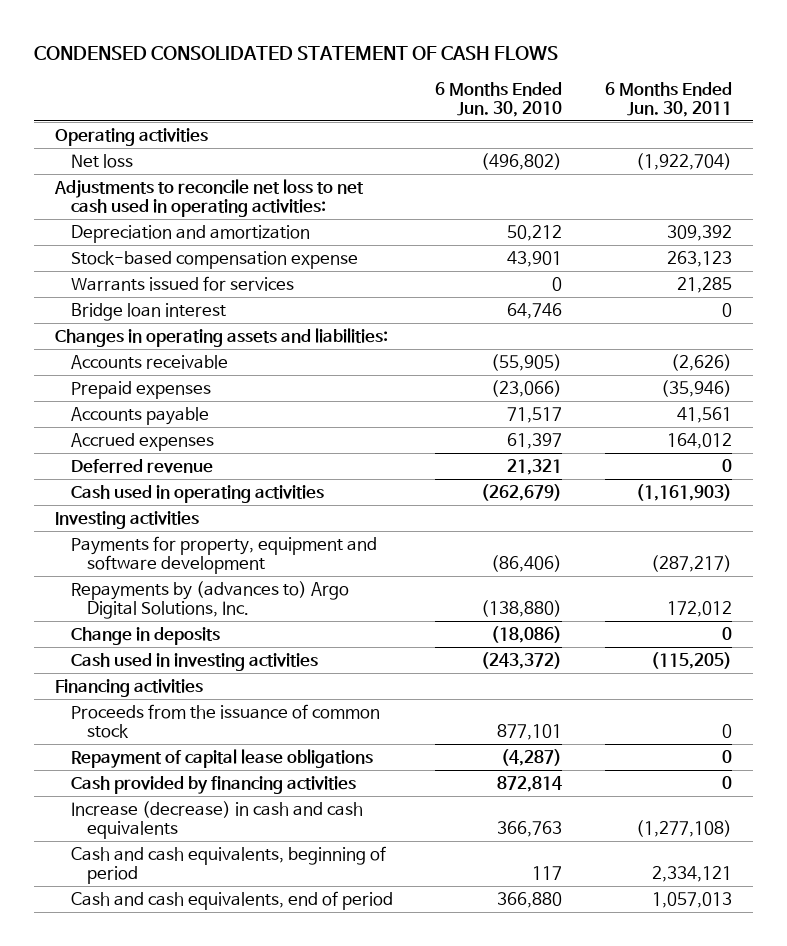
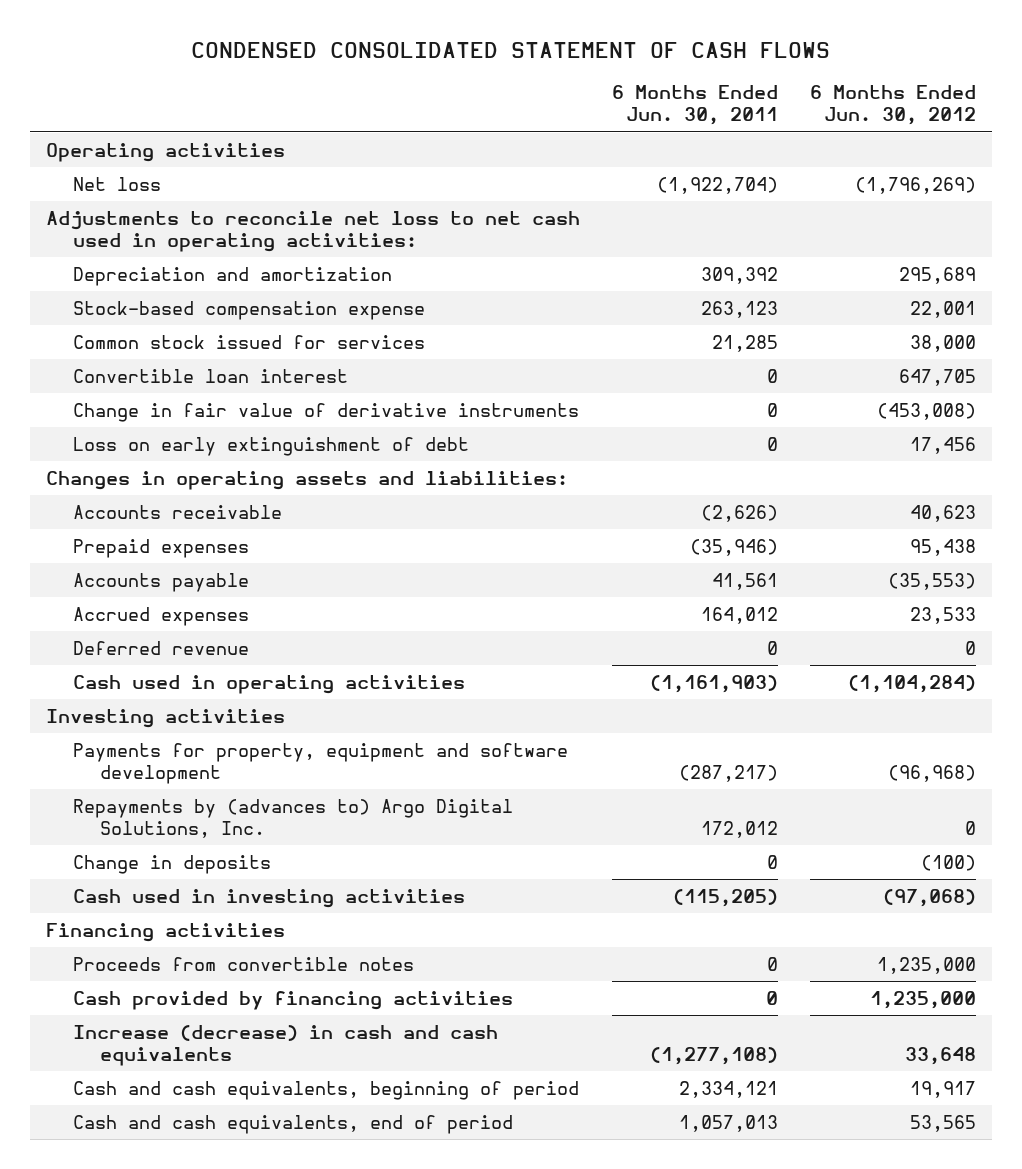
[435,81,563,117] 6 Months Ended Jun. 30, 2010 -> none
none -> [810,85,977,126] 6 Months Ended Jun. 30, 2012
[71,275,295,291] Warrants issued for services -> [72,334,425,349] Common stock issued for services
[71,302,227,321] Bridge loan interest -> [72,368,348,383] Convertible loan interest
none -> [72,402,579,422] Change in fair value of derivative instruments
none -> [72,436,469,456] Loss on early extinguishment of debt
[71,703,381,739] Proceeds from the issuance of common stock -> none
[71,748,374,768] Repayment of capital lease obligations -> none
none -> [72,956,414,971] Proceeds from convertible notes

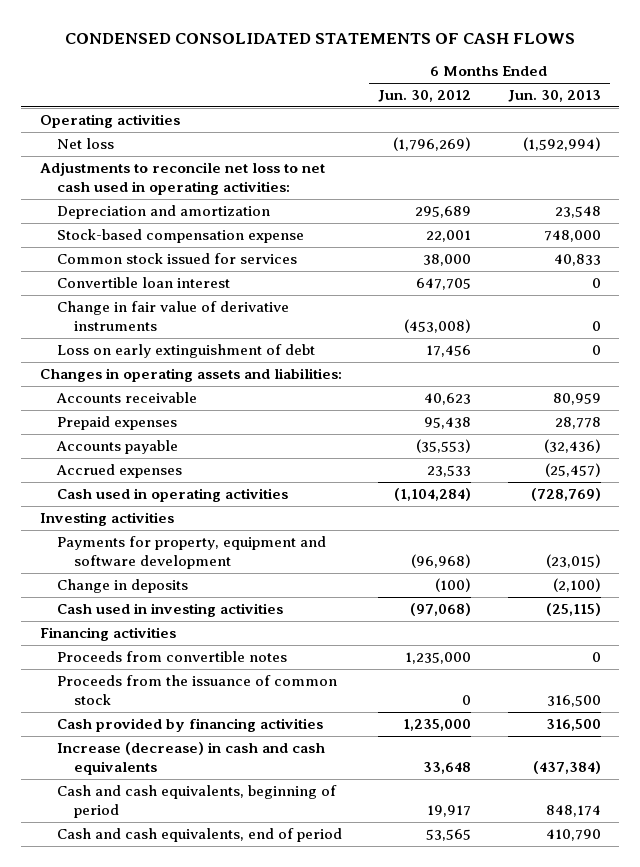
[191,41,831,58] CONDENSED CONSOLIDATED STATEMENT OF CASH FLOWS -> [65,33,576,45] CONDENSED CONSOLIDATED STATEMENTS OF CASH FLOWS
[612,85,779,126] 6 Months Ended Jun. 30, 2011 -> none
none -> [507,90,601,103] Jun. 30, 2013
[72,640,249,655] Deferred revenue -> none
[72,798,513,839] Repayments by (advances to) Argo Digital Solutions, Inc. -> none
none -> [56,675,337,706] Proceeds from the issuance of common stock

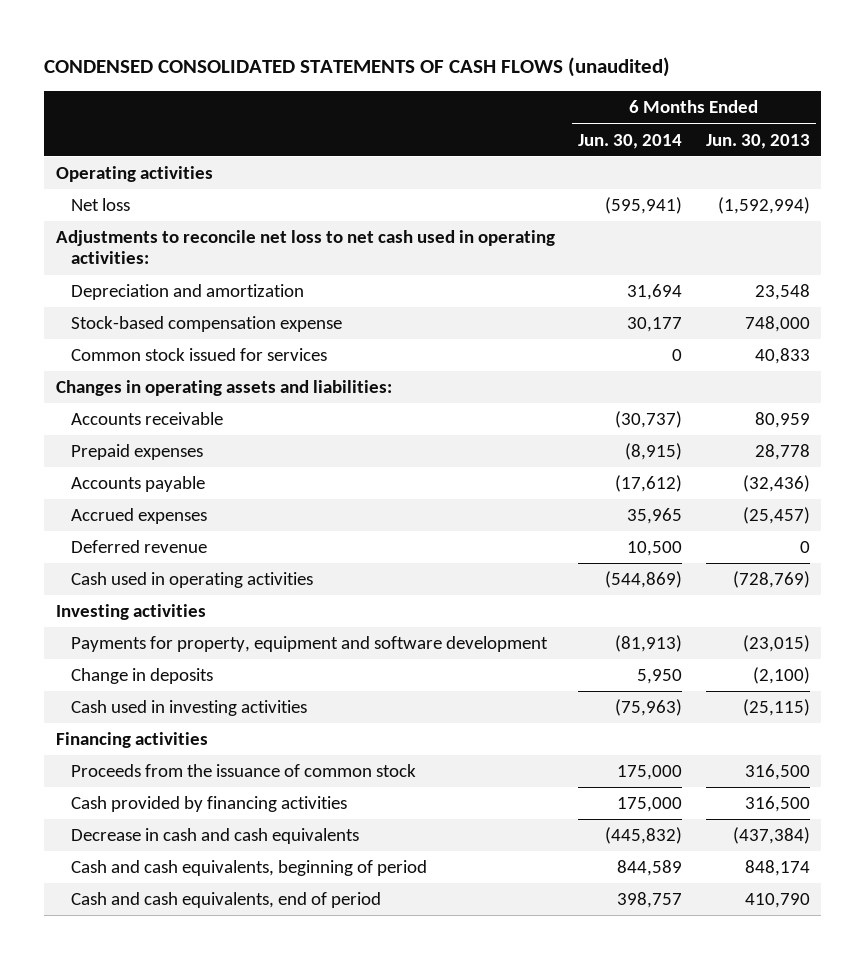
[65,33,576,45] CONDENSED CONSOLIDATED STATEMENTS OF CASH FLOWS -> [44,56,671,77] CONDENSED CONSOLIDATED STATEMENTS OF CASH FLOWS (unaudited)
[378,90,472,103] Jun. 30, 2012 -> none
none -> [578,133,683,149] Jun. 30, 2014
[56,277,230,289] Convertible loan interest -> none
[56,301,289,332] Change in fair value of derivative instruments -> none
[56,344,315,359] Loss on early extinguishment of debt -> none
none -> [71,540,208,554] Deferred revenue
[56,651,287,663] Proceeds from convertible notes -> none
[56,742,325,776] Increase (decrease) in cash and cash equivalents -> [71,828,360,845] Decrease in cash and cash equivalents

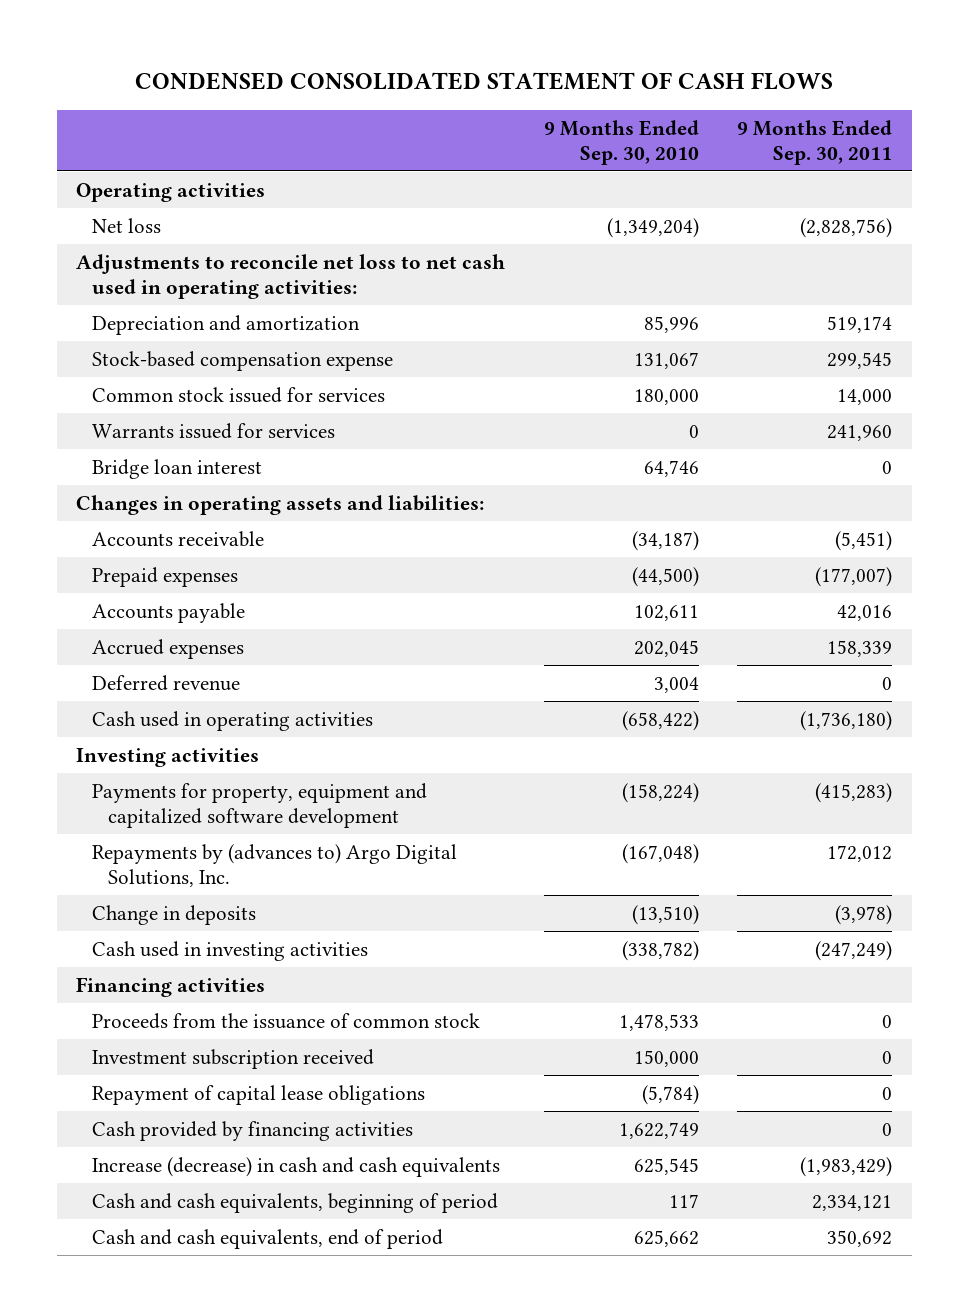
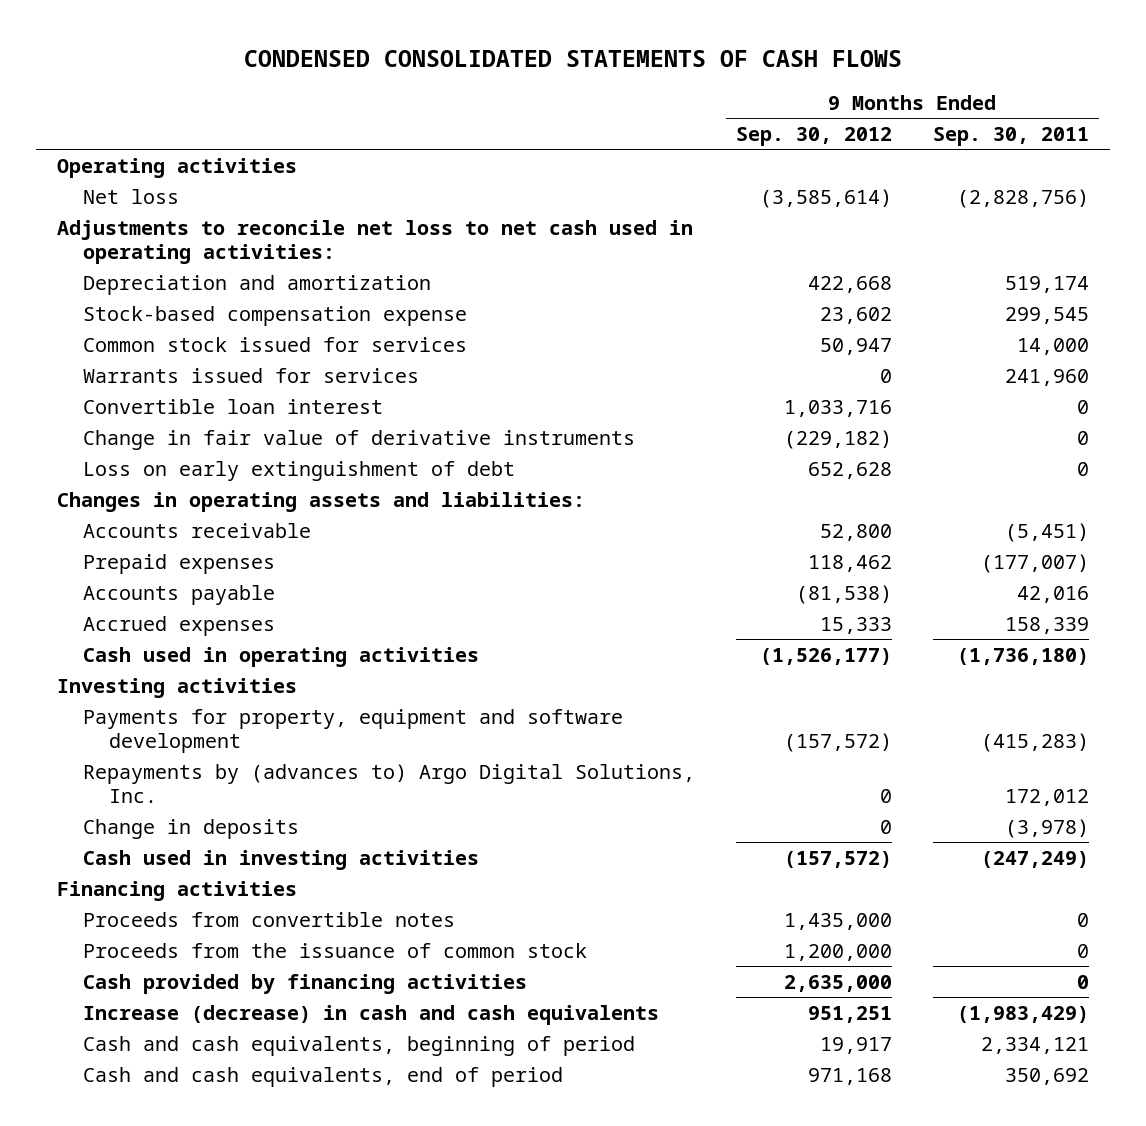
[135,71,834,90] CONDENSED CONSOLIDATED STATEMENT OF CASH FLOWS -> [243,50,902,68] CONDENSED CONSOLIDATED STATEMENTS OF CASH FLOWS
[543,119,699,165] 9 Months Ended Sep. 30, 2010 -> none
none -> [735,127,892,147] Sep. 30, 2012
[92,458,263,479] Bridge loan interest -> [82,398,383,414] Convertible loan interest
none -> [82,429,635,450] Change in fair value of derivative instruments
none -> [82,460,515,481] Loss on early extinguishment of debt
[92,674,241,691] Deferred revenue -> none
[92,782,428,828] Payments for property, equipment and capitalized software development -> [82,708,623,753] Payments for property, equipment and software development
none -> [82,911,455,927] Proceeds from convertible notes
[92,1048,375,1069] Investment subscription received -> none
[92,1084,426,1105] Repayment of capital lease obligations -> none

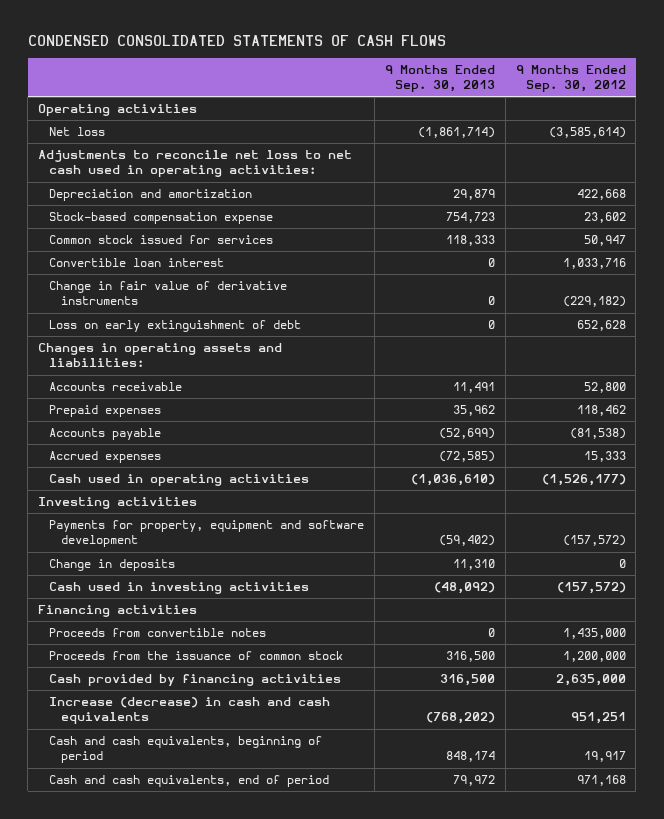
[932,127,1089,147] Sep. 30, 2011 -> none
none -> [385,65,496,93] 9 Months Ended Sep. 30, 2013
[82,367,419,383] Warrants issued for services -> none
[82,763,695,803] Repayments by (advances to) Argo Digital Solutions, Inc. -> none

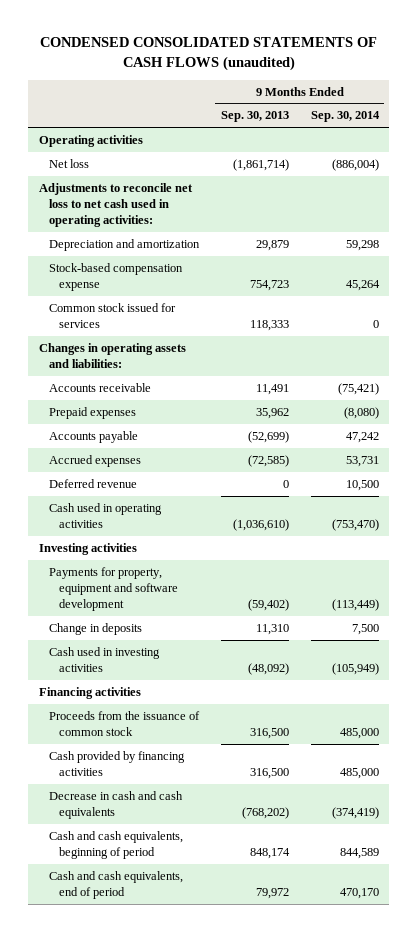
[27,35,446,47] CONDENSED CONSOLIDATED STATEMENTS OF CASH FLOWS -> [39,37,377,72] CONDENSED CONSOLIDATED STATEMENTS OF CASH FLOWS (unaudited)
[515,65,626,93] 9 Months Ended Sep. 30, 2012 -> none
none -> [310,111,380,123] Sep. 30, 2014
[49,258,225,268] Convertible loan interest -> none
[49,281,288,306] Change in fair value of derivative instruments -> none
[49,320,302,333] Loss on early extinguishment of debt -> none
none -> [48,478,137,488] Deferred revenue
[49,628,267,638] Proceeds from convertible notes -> none
[49,697,331,725] Increase (decrease) in cash and cash equivalents -> [48,790,183,819] Decrease in cash and cash equivalents

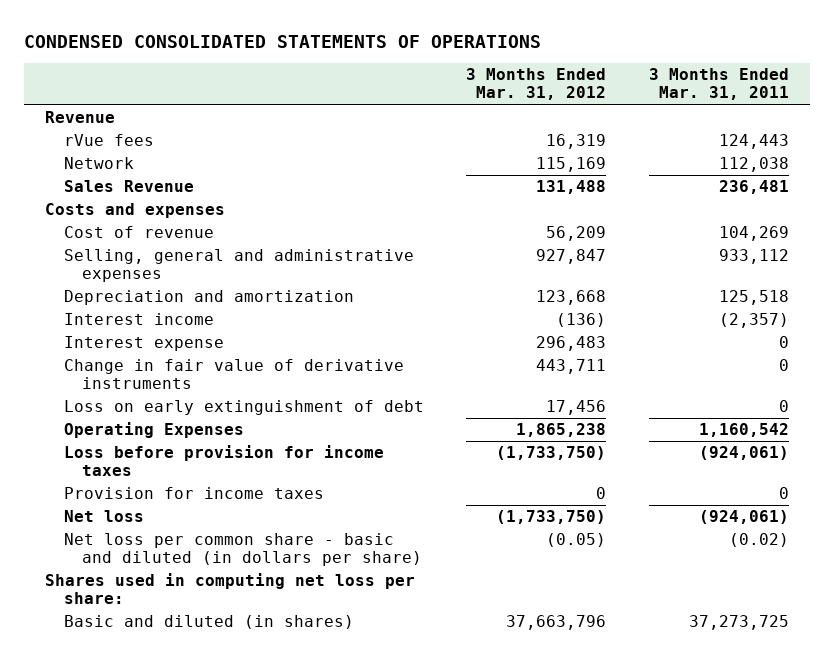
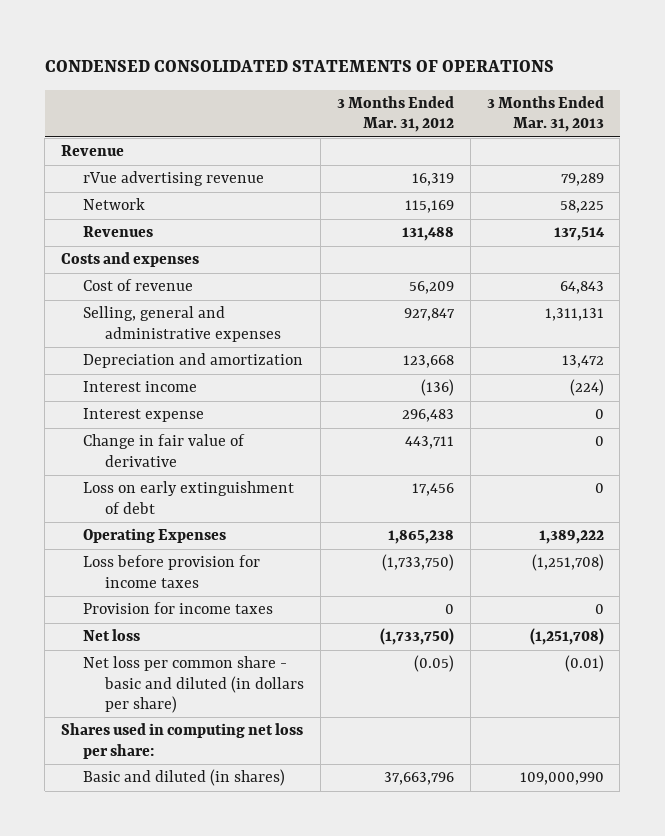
[648,68,789,101] 3 Months Ended Mar. 31, 2011 -> none
none -> [486,95,604,133] 3 Months Ended Mar. 31, 2013
[63,134,154,147] rVue fees -> [83,171,265,187] rVue advertising revenue
[63,180,194,193] Sales Revenue -> [83,226,154,238] Revenues
[63,359,404,390] Change in fair value of derivative instruments -> [83,434,246,467] Change in fair value of derivative

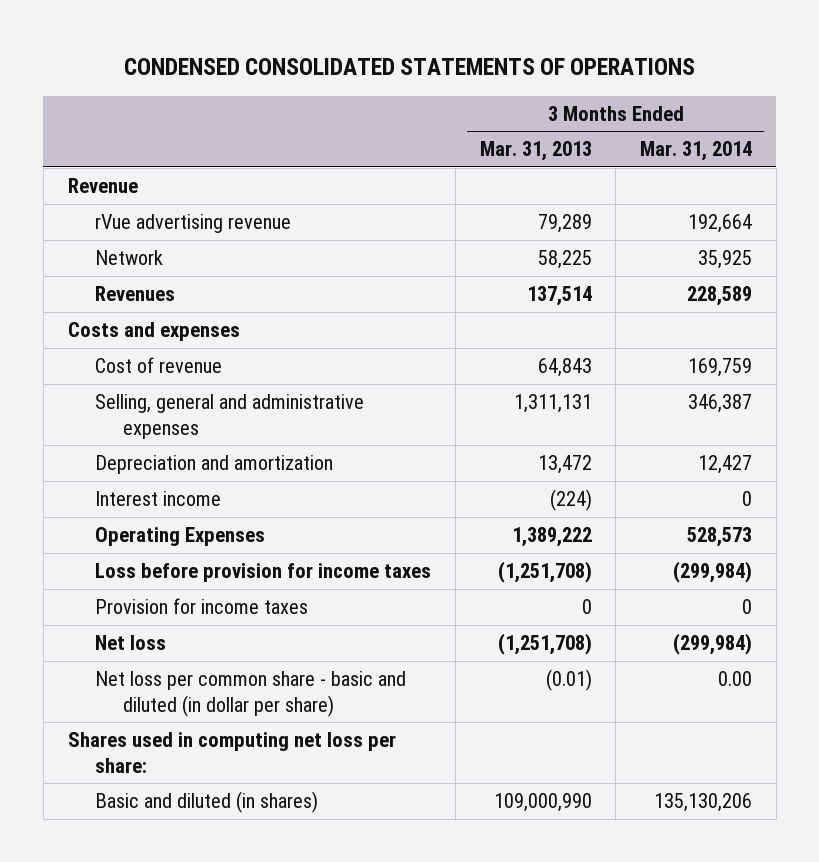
[337,95,455,133] 3 Months Ended Mar. 31, 2012 -> none
none -> [639,141,752,162] Mar. 31, 2014
[83,408,205,423] Interest expense -> none
[83,434,246,467] Change in fair value of derivative -> none
[83,481,295,514] Loss on early extinguishment of debt -> none
[83,656,305,714] Net loss per common share - basic and diluted (in dollars per share) -> [95,671,407,717] Net loss per common share - basic and diluted (in dollar per share)

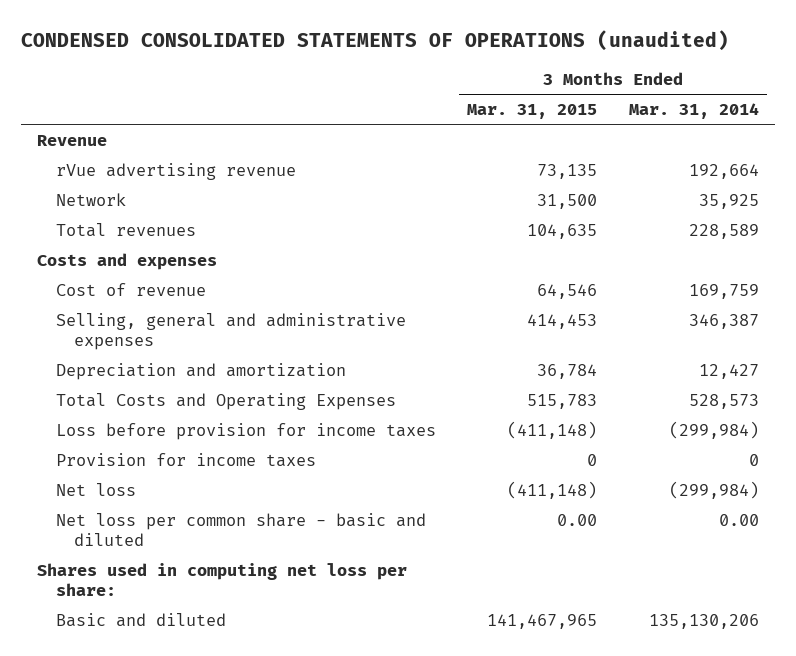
[123,58,695,76] CONDENSED CONSOLIDATED STATEMENTS OF OPERATIONS -> [21,30,730,52] CONDENSED CONSOLIDATED STATEMENTS OF OPERATIONS (unaudited)
[479,141,592,162] Mar. 31, 2013 -> none
none -> [467,104,598,120] Mar. 31, 2015
[95,286,176,302] Revenues -> [55,222,196,237] Total revenues
[95,491,222,507] Interest income -> none
[95,527,266,547] Operating Expenses -> [55,392,396,410] Total Costs and Operating Expenses
[95,671,407,717] Net loss per common share - basic and diluted (in dollar per share) -> [55,512,426,546] Net loss per common share - basic and diluted
[95,791,319,814] Basic and diluted (in shares) -> [55,612,226,627] Basic and diluted

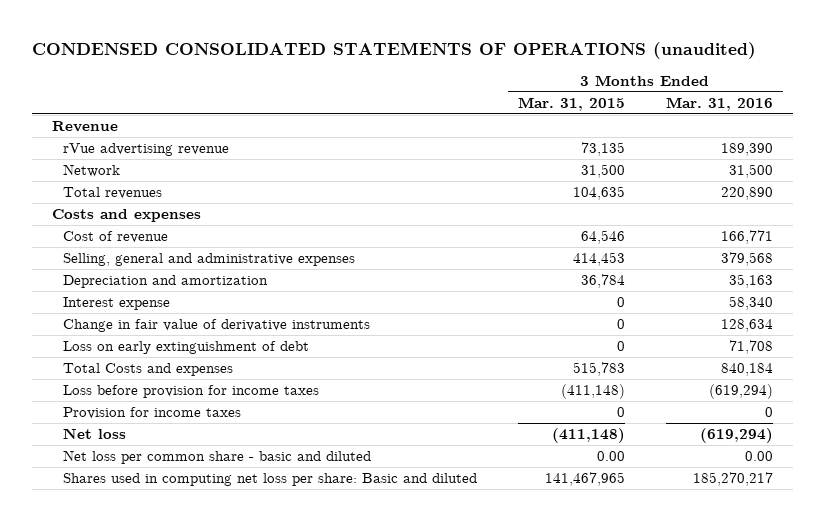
[629,103,760,120] Mar. 31, 2014 -> none
none -> [665,97,773,112] Mar. 31, 2016
none -> [63,297,171,311] Interest expense
none -> [63,319,371,333] Change in fair value of derivative instruments
none -> [63,341,310,355] Loss on early extinguishment of debt
[55,392,396,410] Total Costs and Operating Expenses -> [63,363,234,377] Total Costs and expenses
[37,562,408,596] Shares used in computing net loss per share: -> none
[55,612,226,627] Basic and diluted -> [63,473,478,487] Shares used in computing net loss per share: Basic and diluted

